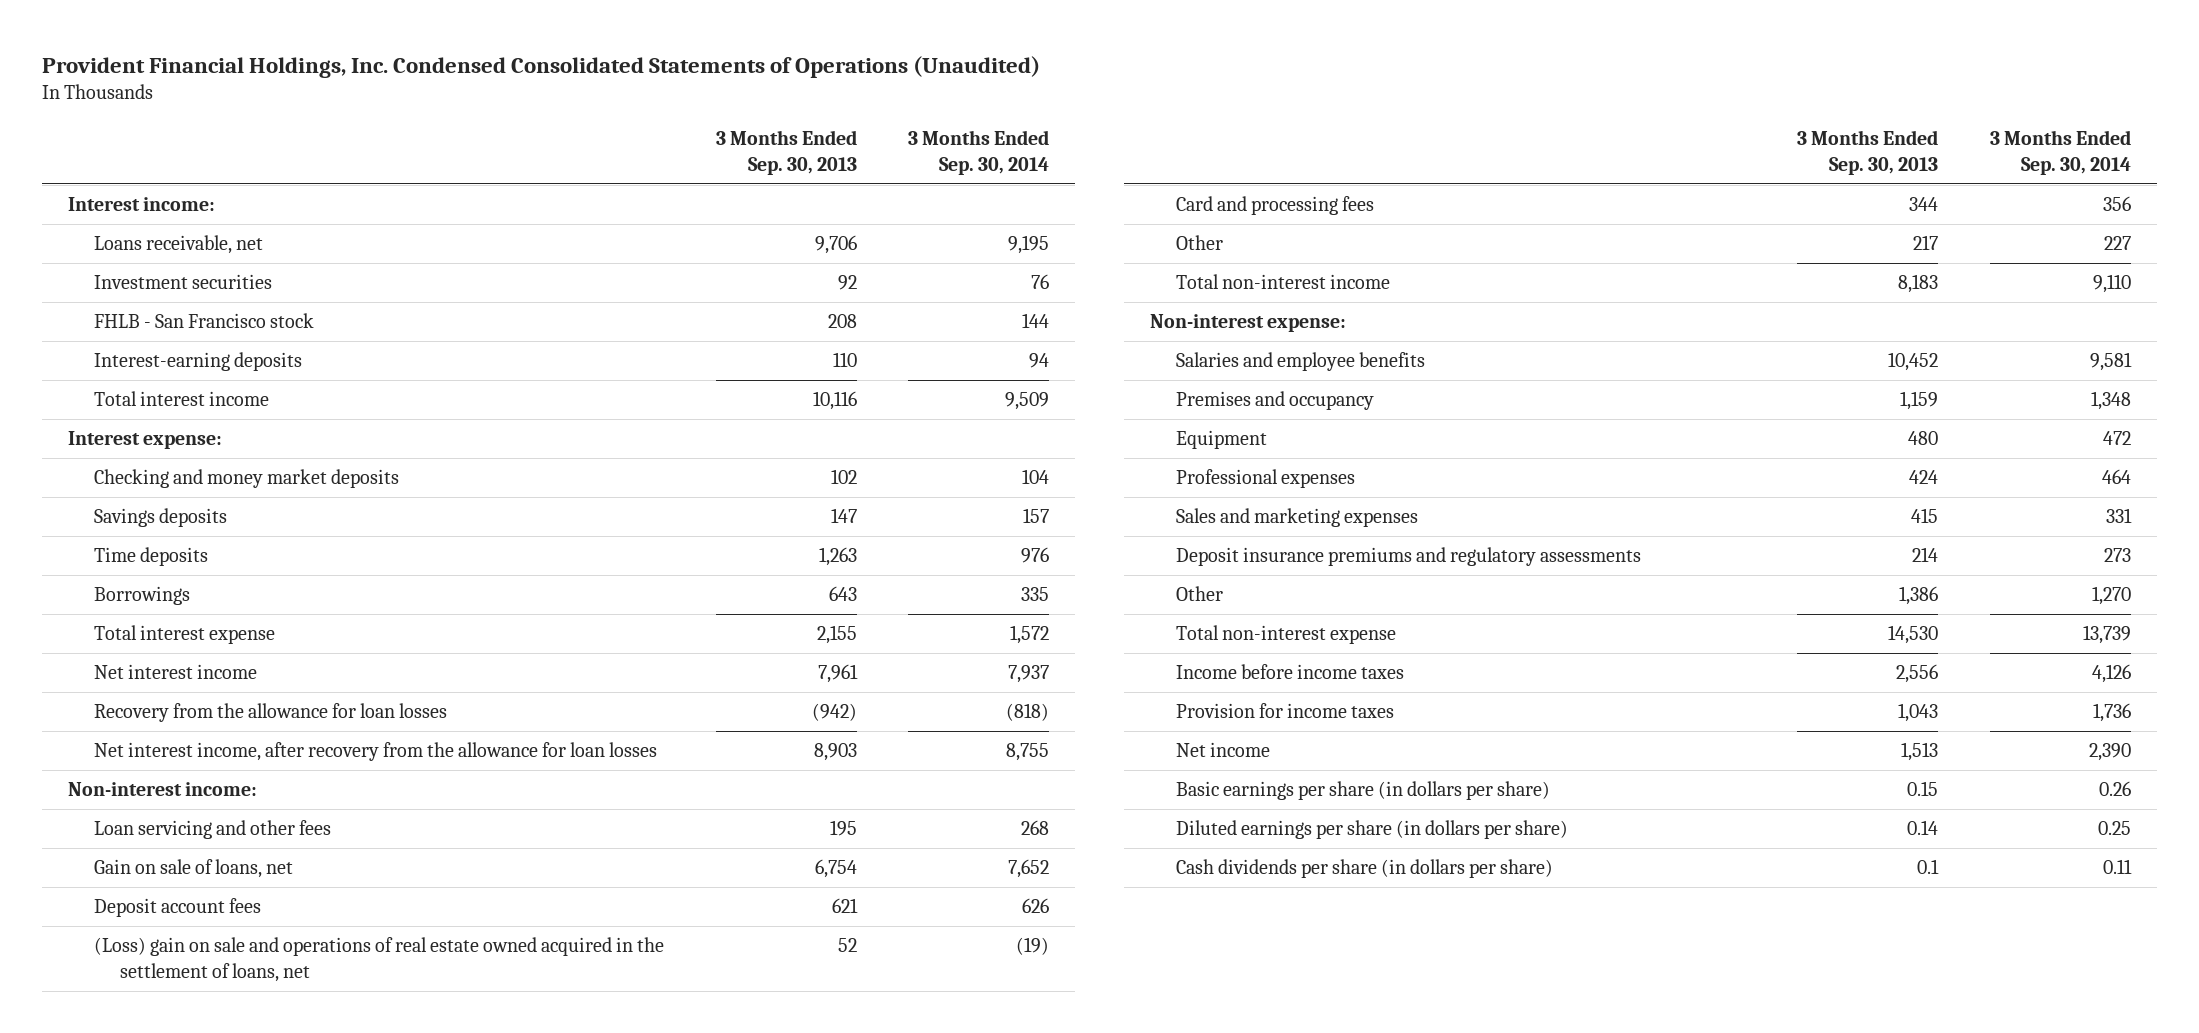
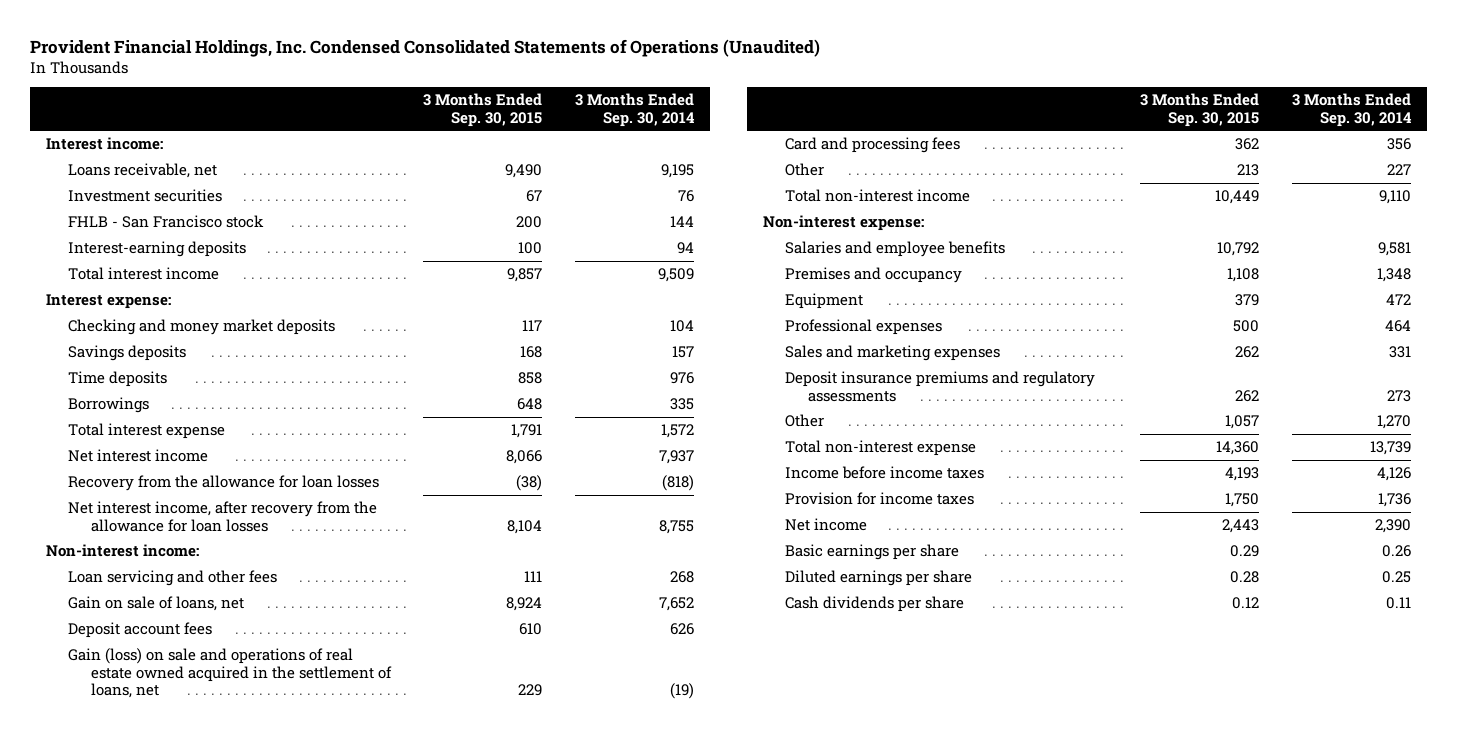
[715,130,857,175] 3 Months Ended Sep. 30, 2013 -> none
none -> [423,93,543,127] 3 Months Ended Sep. 30, 2015
[93,937,664,982] (Loss) gain on sale and operations of real estate owned acquired in the settlement of loans, net -> [68,648,392,698] Gain (loss) on sale and operations of real estate owned acquired in the settlement of loans, net
[1175,781,1550,801] Basic earnings per share (in dollars per share) -> [785,544,960,561] Basic earnings per share
[1175,820,1568,840] Diluted earnings per share (in dollars per share) -> [785,570,973,587] Diluted earnings per share
[1175,859,1553,879] Cash dividends per share (in dollars per share) -> [785,596,965,613] Cash dividends per share

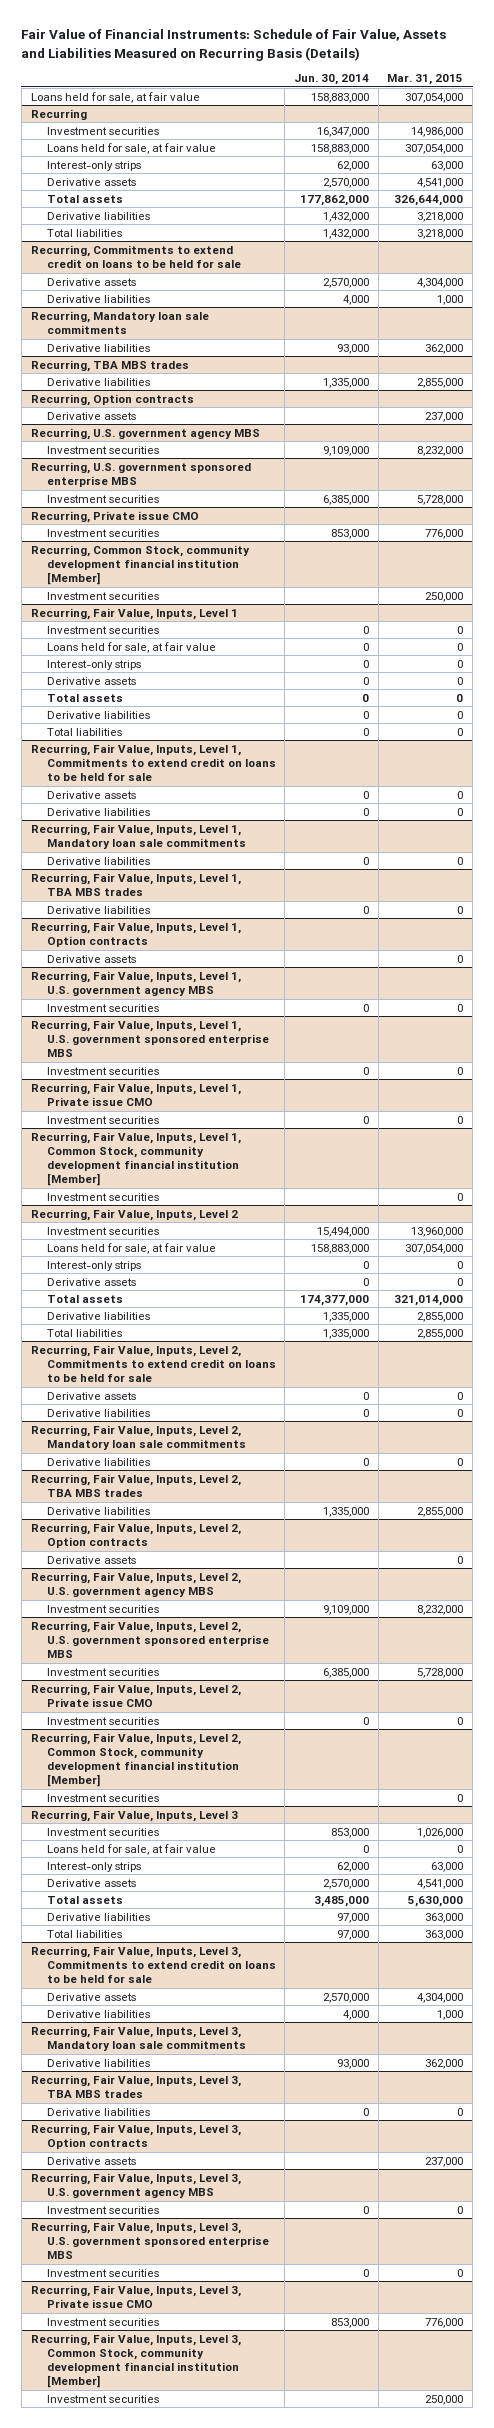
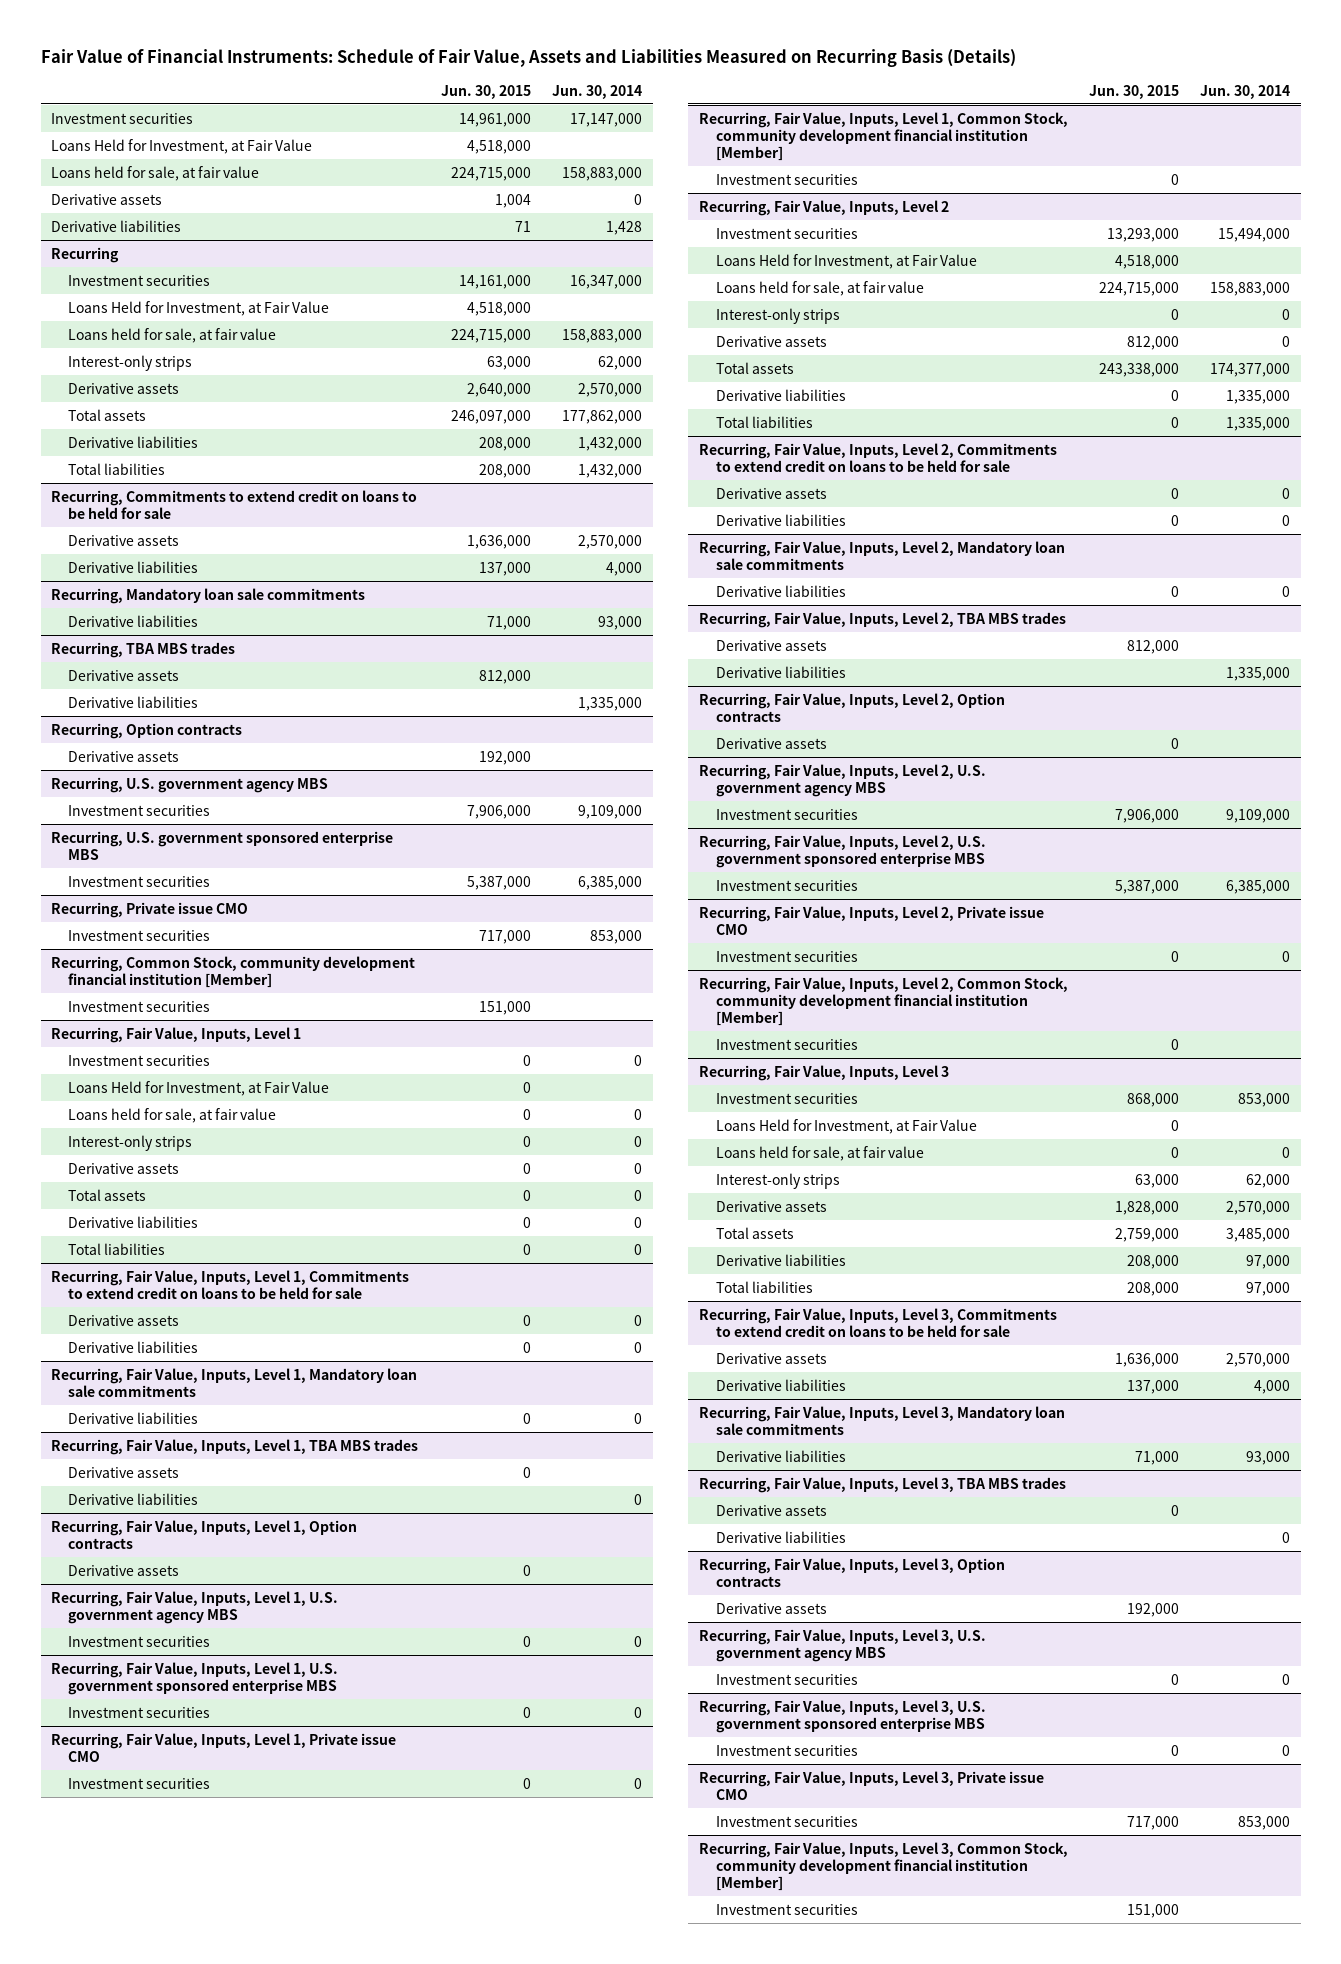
[387,74,464,86] Mar. 31, 2015 -> none
none -> [441,84,532,99] Jun. 30, 2015
none -> [51,112,194,124] Investment securities
none -> [51,138,313,154] Loans Held for Investment, at Fair Value
none -> [51,193,163,205] Derivative assets
none -> [51,219,182,232] Derivative liabilities
none -> [68,300,330,316] Loans Held for Investment, at Fair Value
none -> [68,669,180,681] Derivative assets
none -> [68,1080,330,1096] Loans Held for Investment, at Fair Value
none -> [68,1466,180,1478] Derivative assets
none -> [715,253,977,269] Loans Held for Investment, at Fair Value
none -> [715,639,827,651] Derivative assets
none -> [715,1118,977,1134] Loans Held for Investment, at Fair Value
none -> [715,1504,827,1516] Derivative assets

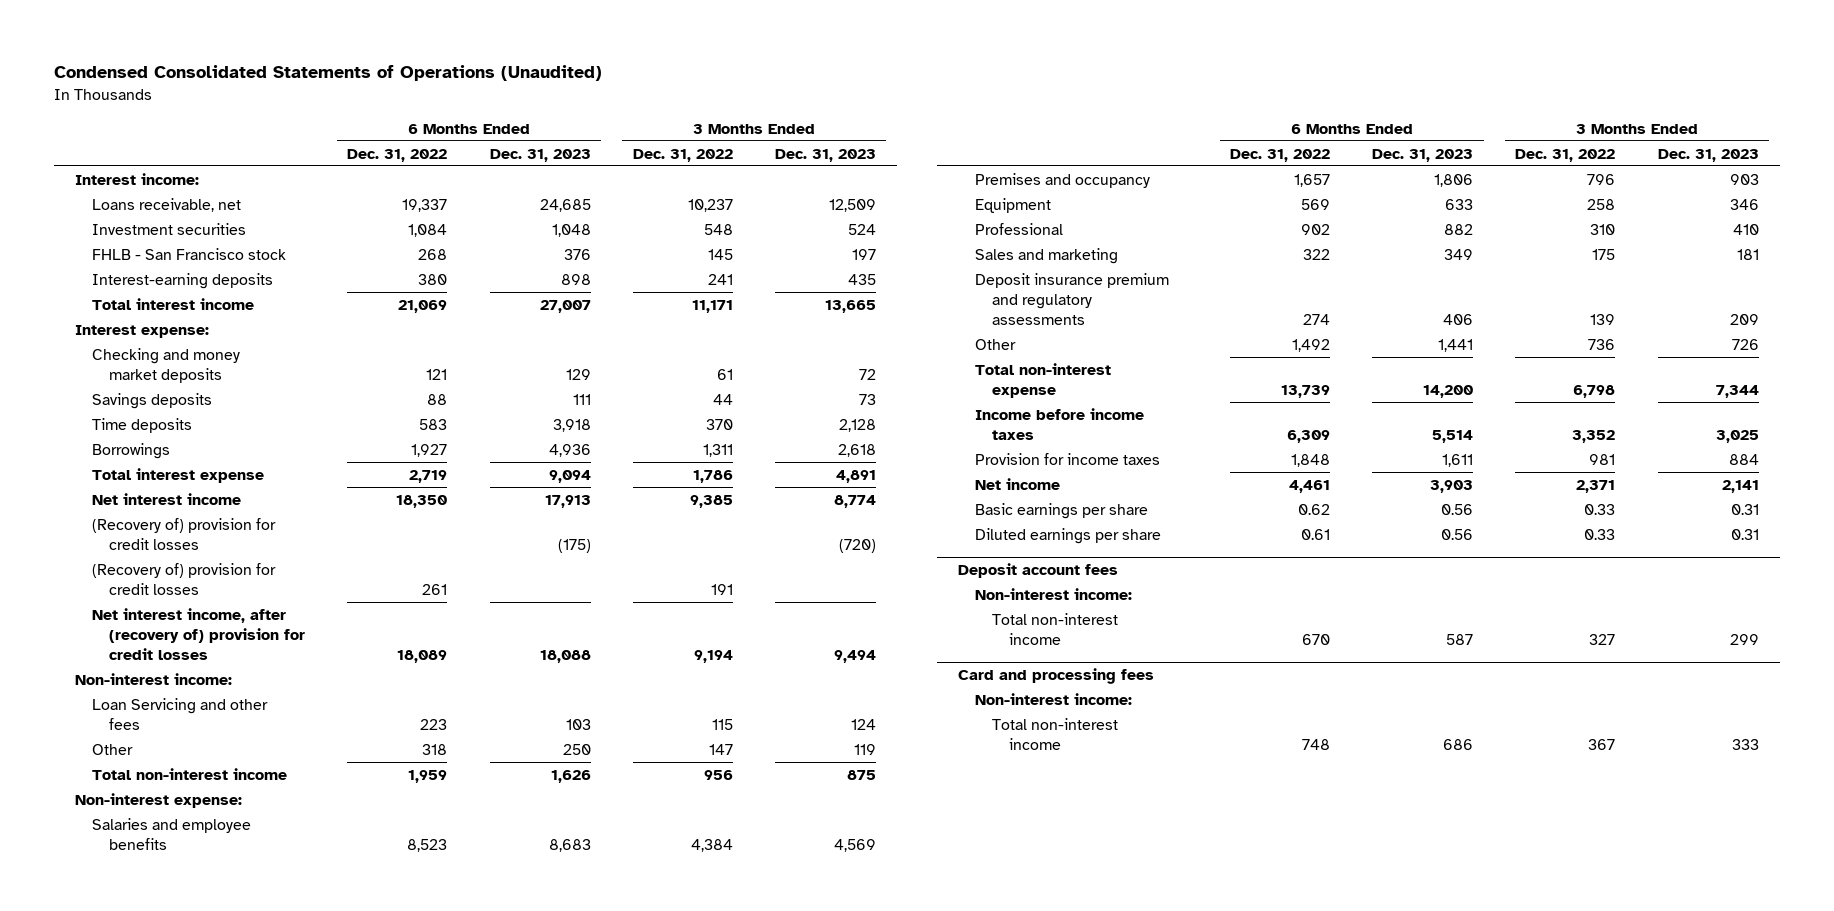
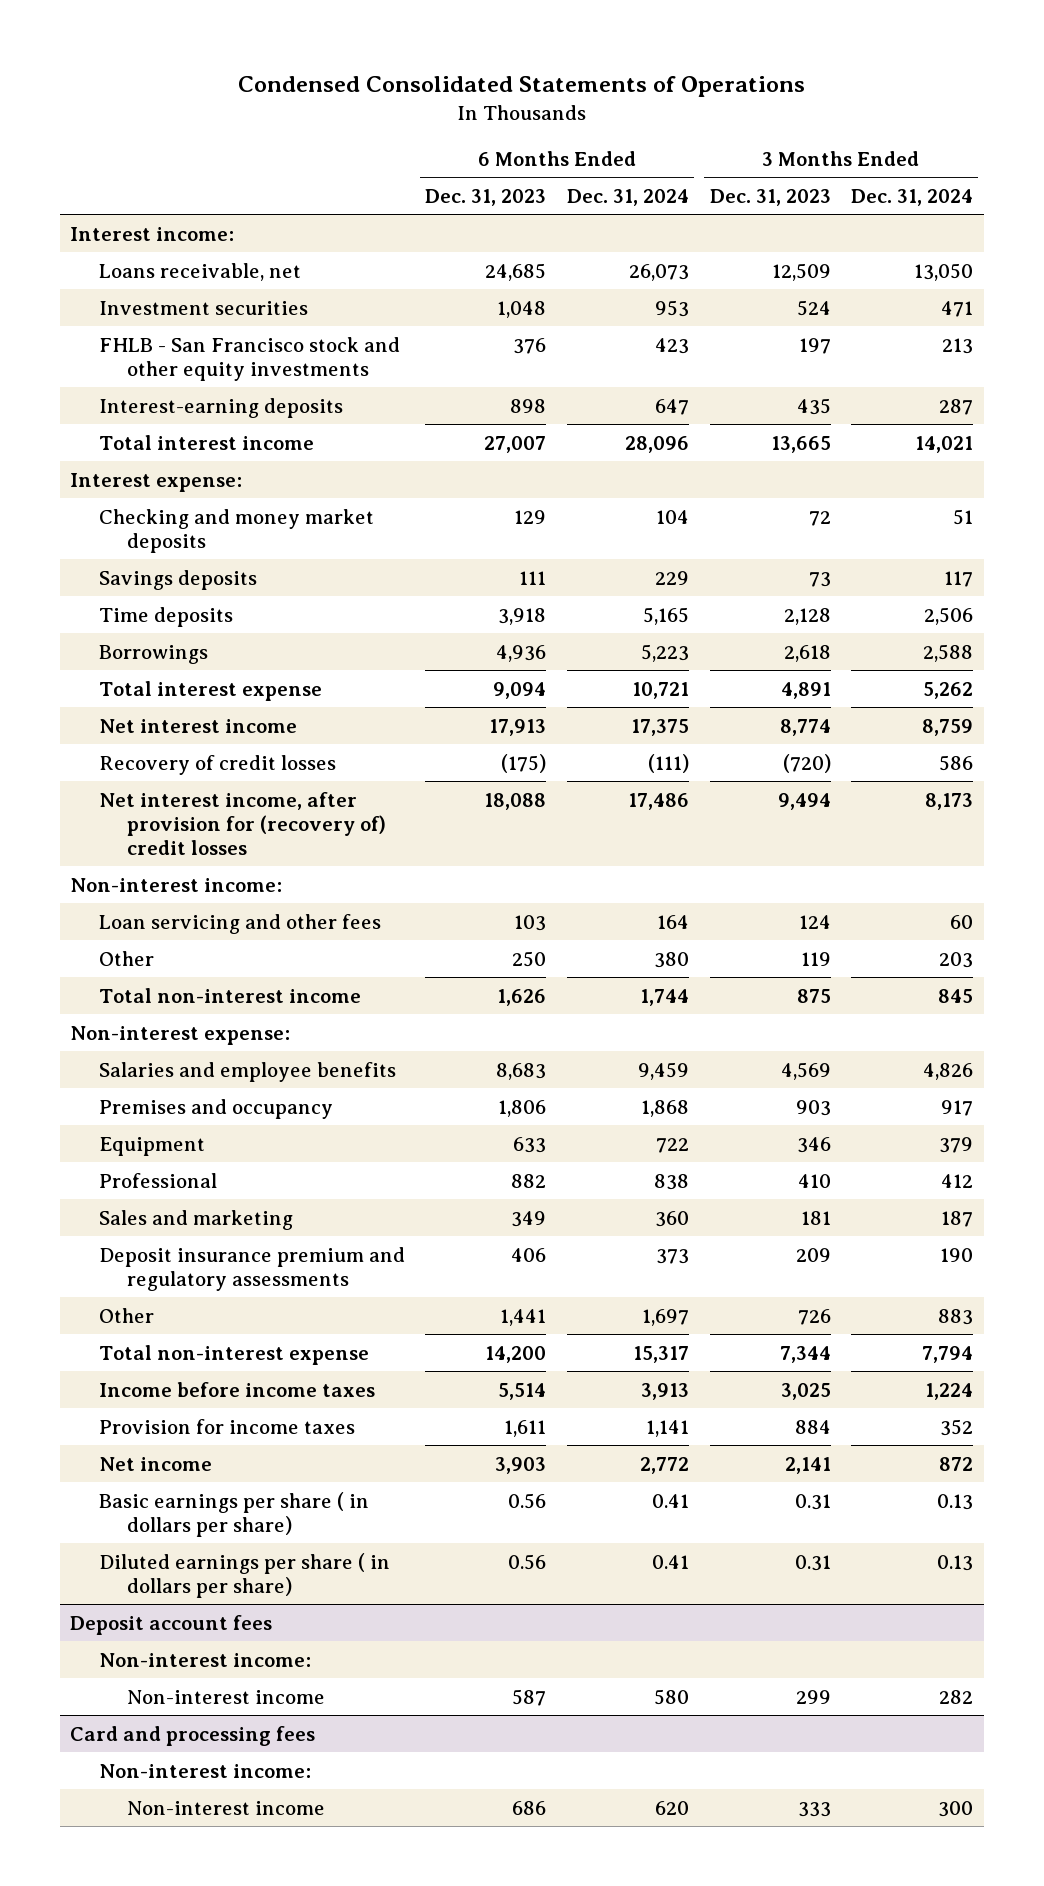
[53,65,602,82] Condensed Consolidated Statements of Operations (Unaudited) -> [237,75,805,97] Condensed Consolidated Statements of Operations
[347,148,448,162] Dec. 31, 2022 -> none
[632,148,733,162] Dec. 31, 2022 -> none
none -> [566,188,689,206] Dec. 31, 2024
none -> [851,188,974,206] Dec. 31, 2024
[92,247,287,260] FHLB - San Francisco stock -> [98,336,400,381] FHLB - San Francisco stock and other equity investments
[92,562,277,595] (Recovery of) provision for credit losses -> none
[92,517,277,550] (Recovery of) provision for credit losses -> [98,754,336,775] Recovery of credit losses
[92,607,306,661] Net interest income, after (recovery of) provision for credit losses -> [98,791,386,855] Net interest income, after provision for (recovery of) credit losses
[92,697,269,730] Loan Servicing and other fees -> [98,913,381,934] Loan servicing and other fees
[974,502,1148,519] Basic earnings per share -> [98,1491,369,1537] Basic earnings per share ( in dollars per share)
[974,527,1161,544] Diluted earnings per share -> [98,1552,390,1598] Diluted earnings per share ( in dollars per share)
[991,612,1118,645] Total non-interest income -> [126,1689,325,1704] Non-interest income
[991,717,1118,750] Total non-interest income -> [126,1800,325,1815] Non-interest income

